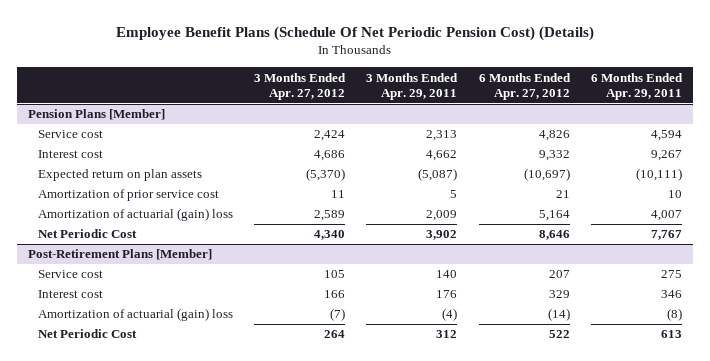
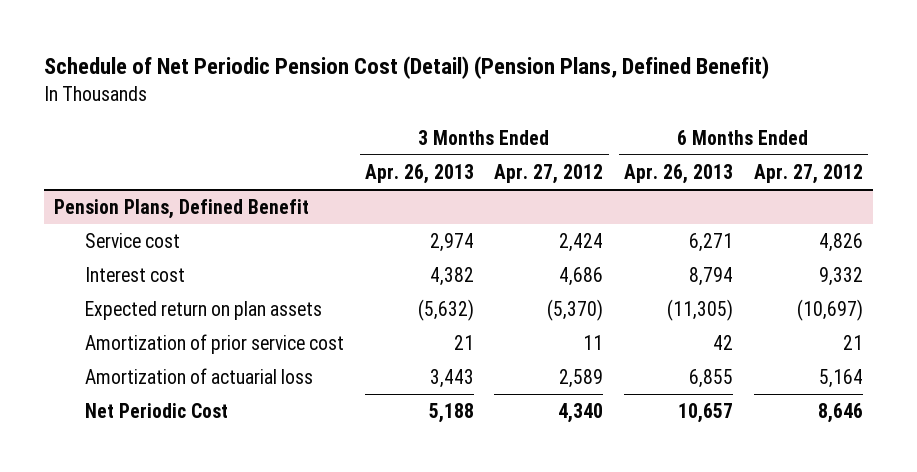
[115,26,594,42] Employee Benefit Plans (Schedule Of Net Periodic Pension Cost) (Details) -> [43,56,769,80] Schedule of Net Periodic Pension Cost (Detail) (Pension Plans, Defined Benefit)
[366,72,459,100] 3 Months Ended Apr. 29, 2011 -> none
[590,72,683,100] 6 Months Ended Apr. 29, 2011 -> none
none -> [364,164,474,185] Apr. 26, 2013
none -> [623,164,733,185] Apr. 26, 2013
[27,109,165,121] Pension Plans [Member] -> none
none -> [53,199,309,220] Pension Plans, Defined Benefit
[37,208,233,222] Amortization of actuarial (gain) loss -> [85,368,314,385] Amortization of actuarial loss
[27,249,212,261] Post-Retirement Plans [Member] -> none
[37,270,103,279] Service cost -> none
[37,290,103,299] Interest cost -> none
[37,308,233,322] Amortization of actuarial (gain) loss -> none
[37,329,137,339] Net Periodic Cost -> none

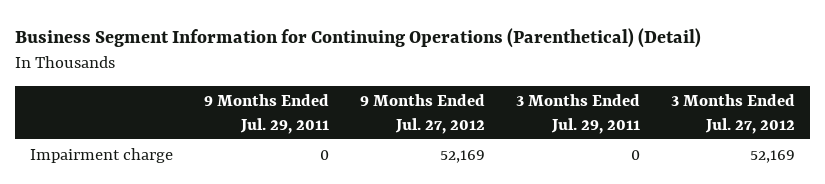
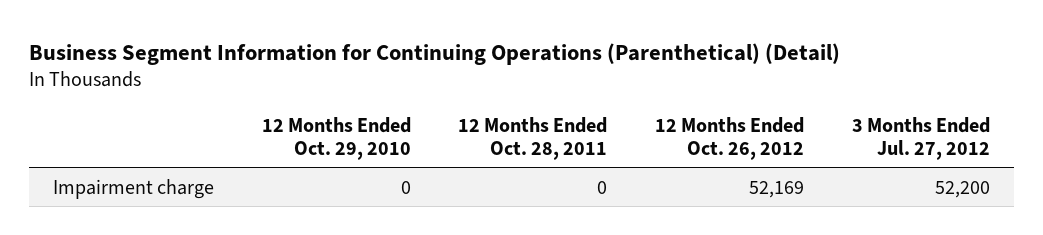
[204,93,330,134] 9 Months Ended Jul. 29, 2011 -> none
[360,93,486,134] 9 Months Ended Jul. 27, 2012 -> none
[515,93,640,134] 3 Months Ended Jul. 29, 2011 -> none
none -> [261,116,411,160] 12 Months Ended Oct. 29, 2010
none -> [458,116,608,160] 12 Months Ended Oct. 28, 2011
none -> [655,116,805,160] 12 Months Ended Oct. 26, 2012
[749,149,795,163] 52,169 -> [935,180,991,198] 52,200

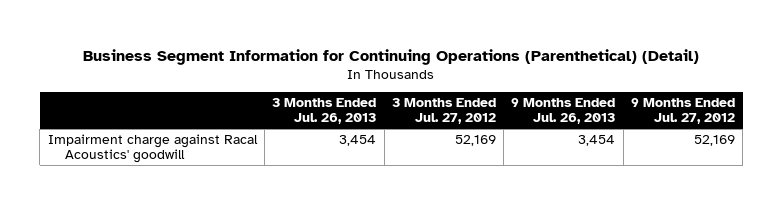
[261,116,411,160] 12 Months Ended Oct. 29, 2010 -> none
[458,116,608,160] 12 Months Ended Oct. 28, 2011 -> none
[655,116,805,160] 12 Months Ended Oct. 26, 2012 -> none
none -> [272,97,377,125] 3 Months Ended Jul. 26, 2013
none -> [511,97,616,125] 9 Months Ended Jul. 26, 2013
none -> [631,97,736,125] 9 Months Ended Jul. 27, 2012
[52,178,214,199] Impairment charge -> [47,133,258,164] Impairment charge against Racal Acoustics' goodwill
[935,180,991,198] 52,200 -> [454,134,496,146] 52,169

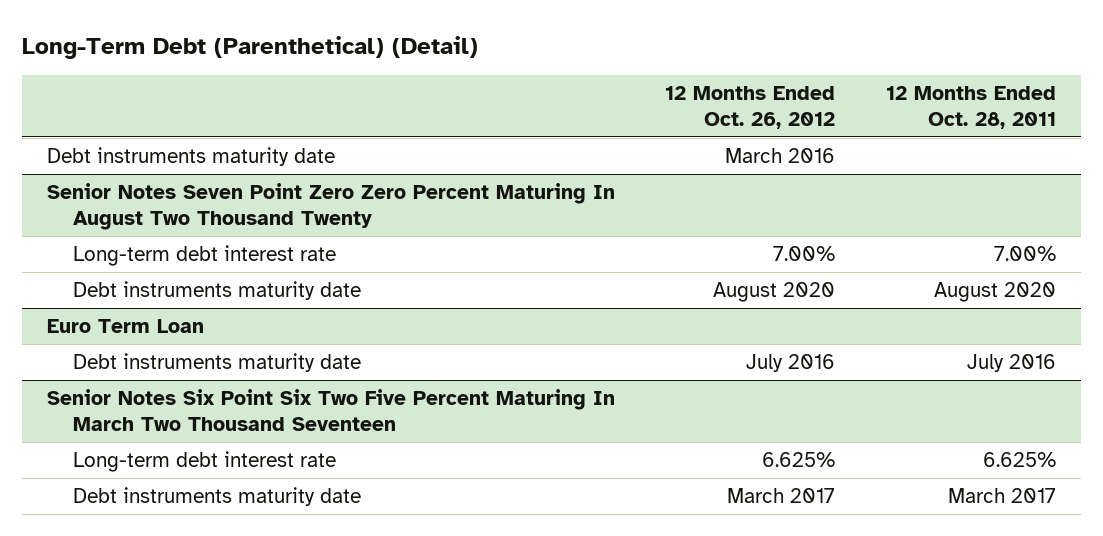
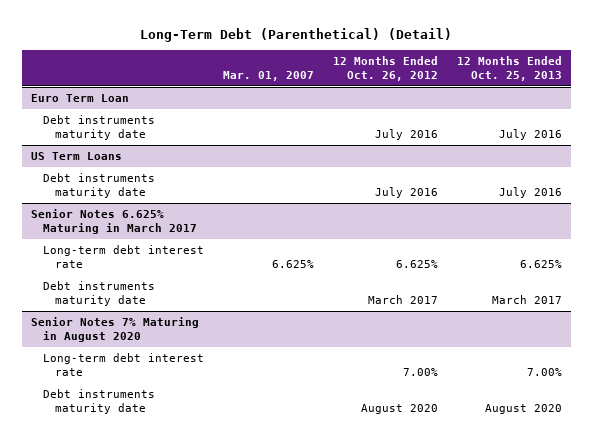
[885,86,1056,129] 12 Months Ended Oct. 28, 2011 -> none
none -> [223,71,315,82] Mar. 01, 2007
none -> [456,56,562,82] 12 Months Ended Oct. 25, 2013
[47,147,336,167] Debt instruments maturity date -> none
[47,183,616,230] Senior Notes Seven Point Zero Zero Percent Maturing In August Two Thousand Twenty -> none
[72,245,336,267] Long-term debt interest rate -> none
[72,281,361,301] Debt instruments maturity date -> none
[47,389,616,431] Senior Notes Six Point Six Two Five Percent Maturing In March Two Thousand Seventeen -> none
none -> [31,151,123,160] US Term Loans
none -> [43,172,156,198] Debt instruments maturity date
none -> [31,208,198,234] Senior Notes 6.625% Maturing in March 2017
none -> [31,316,200,342] Senior Notes 7% Maturing in August 2020
none -> [43,352,205,376] Long-term debt interest rate
none -> [43,388,156,414] Debt instruments maturity date

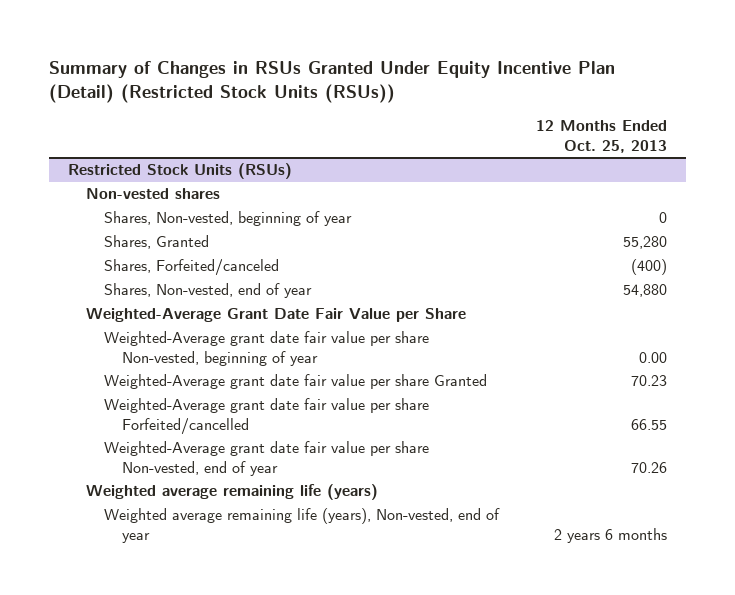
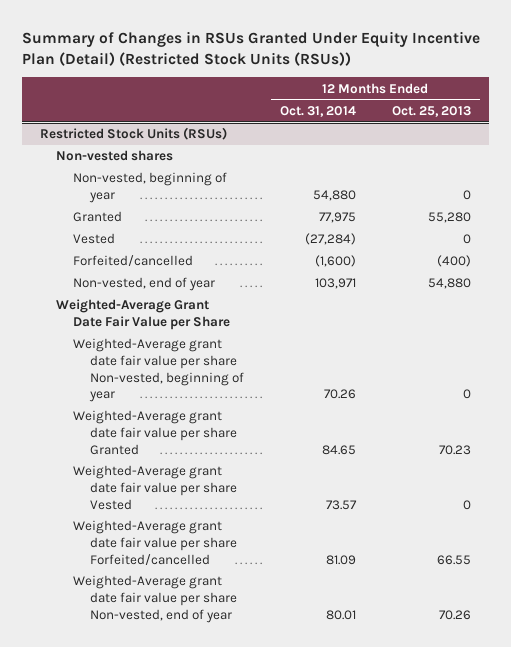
none -> [279,105,356,117] Oct. 31, 2014
[103,211,352,227] Shares, Non-vested, beginning of year -> [73,172,228,203] Non-vested, beginning of year
[103,235,209,250] Shares, Granted -> [73,211,123,223] Granted
none -> [73,233,116,245] Vested
[103,259,279,277] Shares, Forfeited/canceled -> [73,255,194,267] Forfeited/cancelled
[103,283,312,299] Shares, Non-vested, end of year -> [73,277,216,292] Non-vested, end of year
[639,352,668,364] 0.00 -> [462,389,471,400] 0
none -> [73,465,237,510] Weighted-Average grant date fair value per share Vested
[85,484,378,501] Weighted average remaining life (years) -> none
[103,508,500,544] Weighted average remaining life (years), Non-vested, end of year -> none

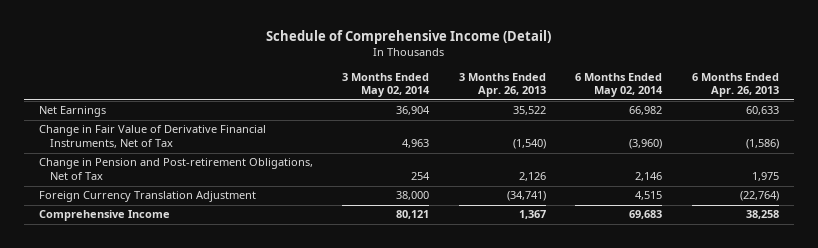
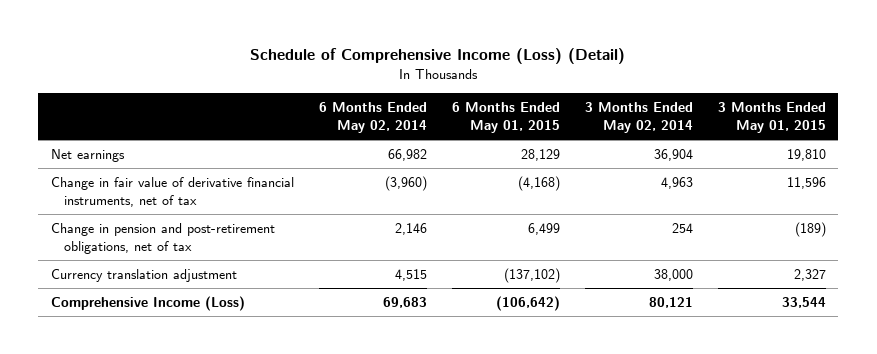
[265,29,551,44] Schedule of Comprehensive Income (Detail) -> [250,48,626,65] Schedule of Comprehensive Income (Loss) (Detail)
[458,72,546,98] 3 Months Ended Apr. 26, 2013 -> none
[692,72,780,98] 6 Months Ended Apr. 26, 2013 -> none
none -> [451,102,560,134] 6 Months Ended May 01, 2015
none -> [717,102,826,134] 3 Months Ended May 01, 2015
[38,106,106,118] Net Earnings -> [50,148,125,162] Net earnings
[38,125,266,149] Change in Fair Value of Derivative Financial Instruments, Net of Tax -> [50,176,294,207] Change in fair value of derivative financial instruments, net of tax
[38,158,313,181] Change in Pension and Post-retirement Obligations, Net of Tax -> [50,222,275,254] Change in pension and post-retirement obligations, net of tax
[38,191,256,203] Foreign Currency Translation Adjustment -> [50,268,237,282] Currency translation adjustment
[38,210,170,222] Comprehensive Income -> [50,295,245,311] Comprehensive Income (Loss)

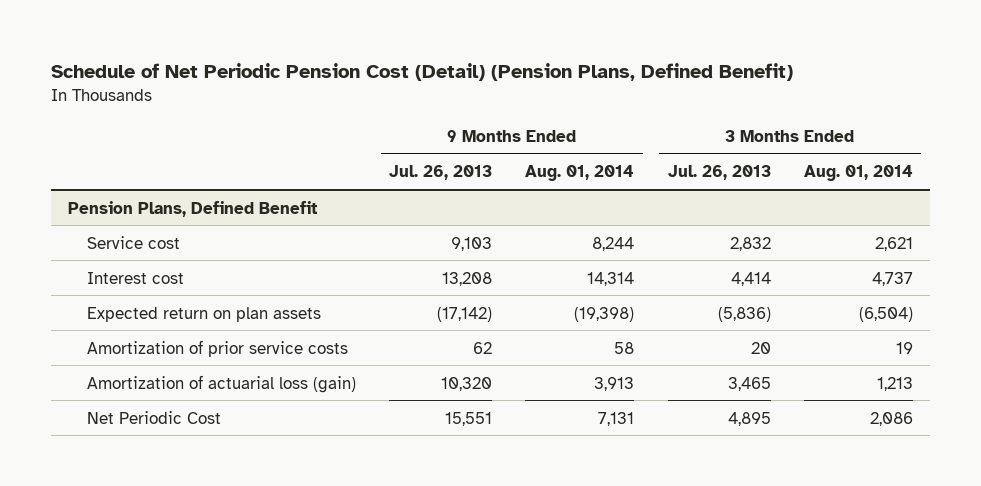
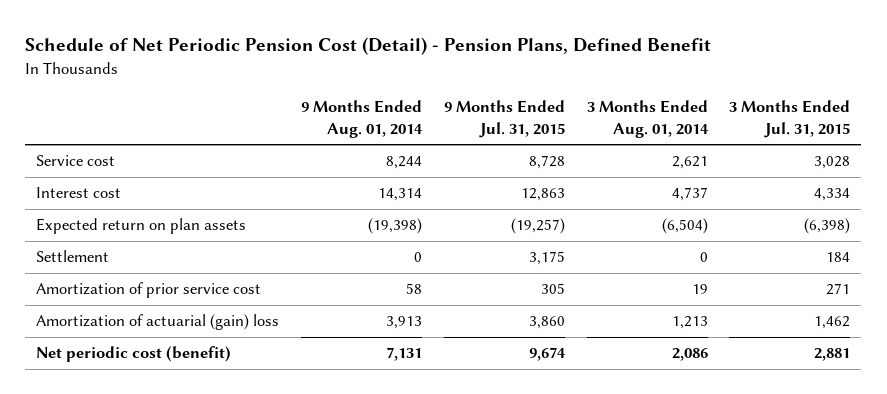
[51,63,794,82] Schedule of Net Periodic Pension Cost (Detail) (Pension Plans, Defined Benefit) -> [25,37,712,56] Schedule of Net Periodic Pension Cost (Detail) - Pension Plans, Defined Benefit
[389,165,493,181] Jul. 26, 2013 -> none
[667,165,771,181] Jul. 26, 2013 -> none
none -> [443,100,565,138] 9 Months Ended Jul. 31, 2015
none -> [729,100,851,138] 3 Months Ended Jul. 31, 2015
[67,200,318,217] Pension Plans, Defined Benefit -> none
none -> [36,250,110,263] Settlement
[86,339,348,357] Amortization of prior service costs -> [36,282,262,299] Amortization of prior service cost
[86,374,356,393] Amortization of actuarial loss (gain) -> [36,314,280,331] Amortization of actuarial (gain) loss
[86,410,221,424] Net Periodic Cost -> [36,346,232,363] Net periodic cost (benefit)

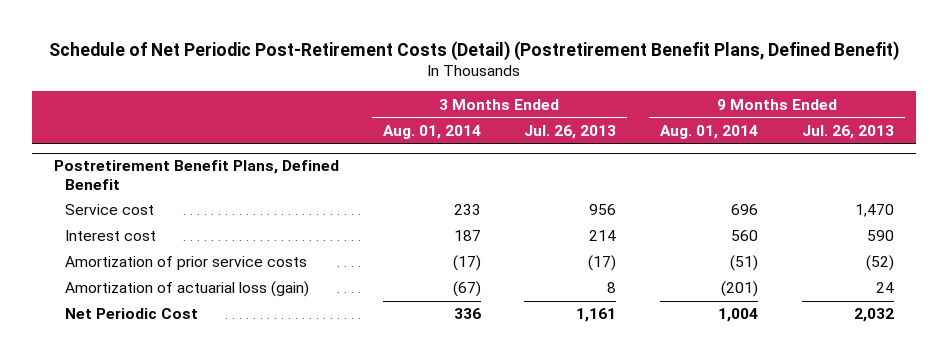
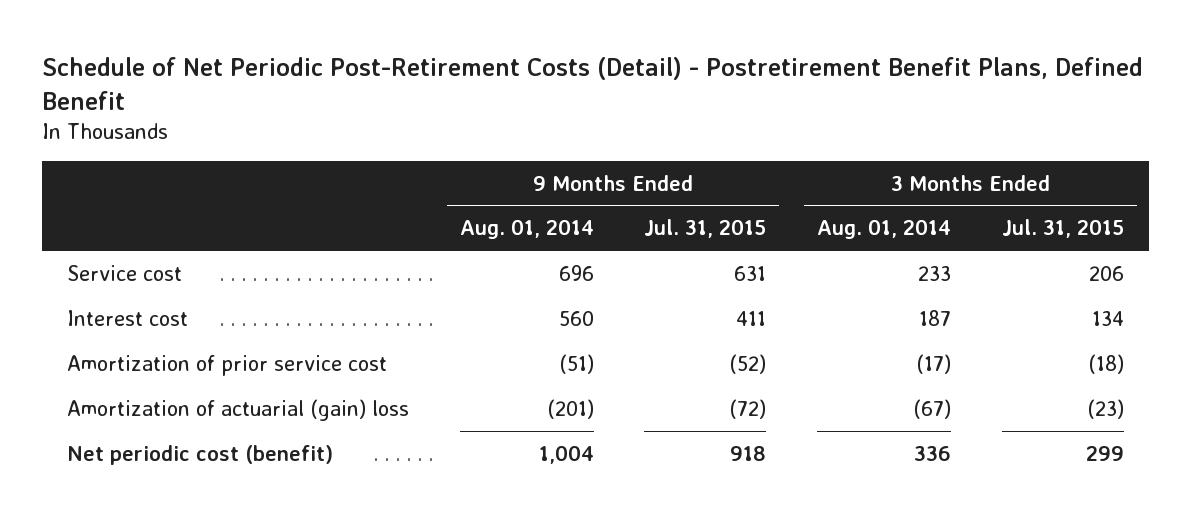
[48,40,899,61] Schedule of Net Periodic Post-Retirement Costs (Detail) (Postretirement Benefit Plans, Defined Benefit) -> [41,56,1143,110] Schedule of Net Periodic Post-Retirement Costs (Detail) - Postretirement Benefit Plans, Defined Benefit
[524,124,617,139] Jul. 26, 2013 -> none
[802,124,895,139] Jul. 26, 2013 -> none
none -> [644,219,767,239] Jul. 31, 2015
none -> [1001,219,1124,239] Jul. 31, 2015
[53,160,339,190] Postretirement Benefit Plans, Defined Benefit -> none
[65,256,308,271] Amortization of prior service costs -> [67,354,388,376] Amortization of prior service cost
[65,281,310,298] Amortization of actuarial loss (gain) -> [67,398,410,421] Amortization of actuarial (gain) loss
[65,308,199,320] Net Periodic Cost -> [67,444,334,465] Net periodic cost (benefit)

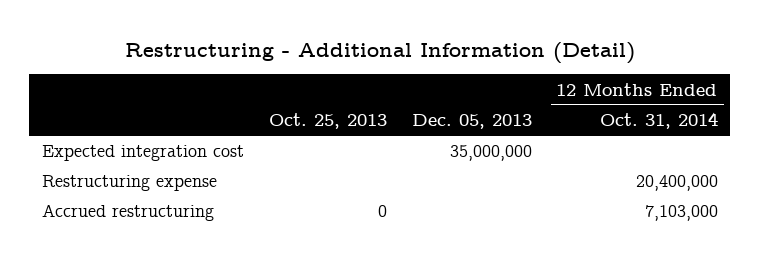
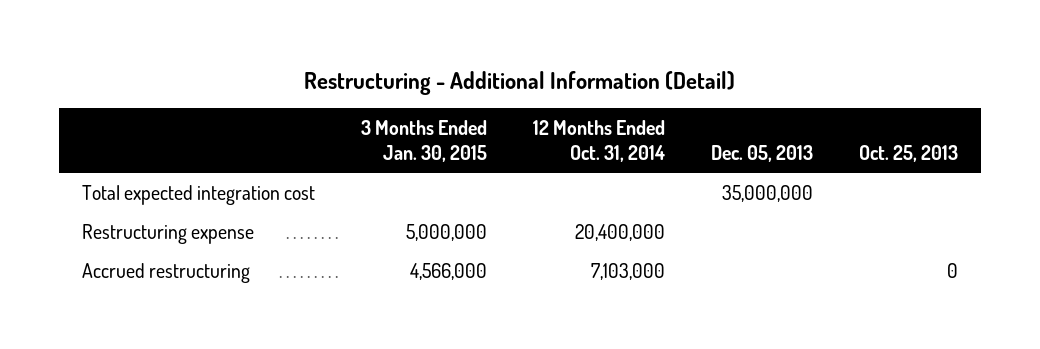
none -> [360,119,487,162] 3 Months Ended Jan. 30, 2015
[41,145,244,162] Expected integration cost -> [81,184,315,205] Total expected integration cost

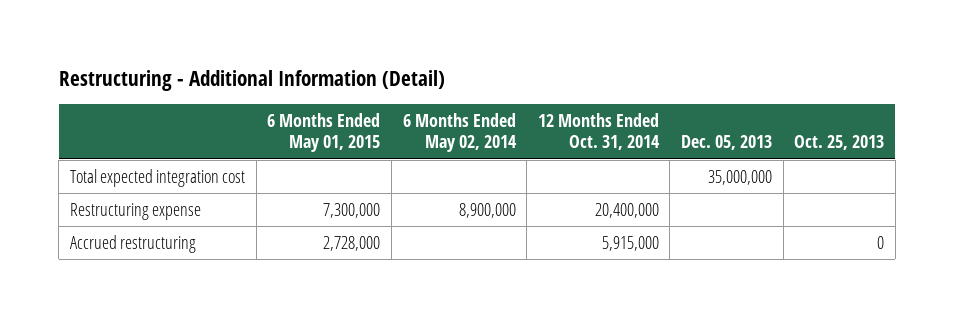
[360,119,487,162] 3 Months Ended Jan. 30, 2015 -> none
none -> [267,112,381,153] 6 Months Ended May 01, 2015
none -> [402,112,517,153] 6 Months Ended May 02, 2014
[591,262,666,280] 7,103,000 -> [601,235,659,251] 5,915,000

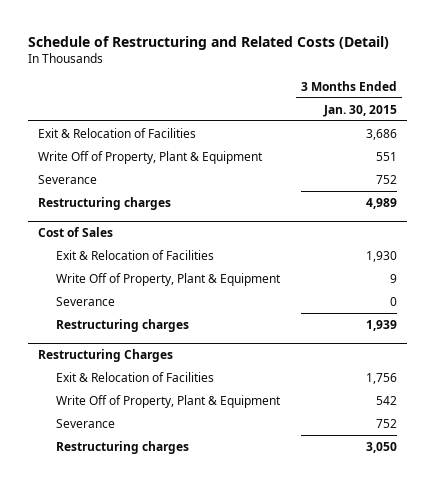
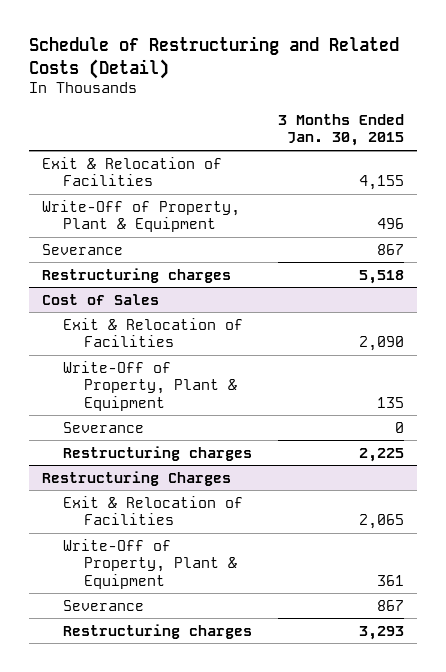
[365,128,397,140] 3,686 -> [358,175,404,191] 4,155
[38,150,264,164] Write Off of Property, Plant & Equipment -> [42,199,241,233] Write-Off of Property, Plant & Equipment
[375,151,397,161] 551 -> [376,218,404,230] 496
[375,174,397,184] 752 -> [376,243,404,255] 867
[365,197,397,209] 4,989 -> [358,269,404,284] 5,518
[365,250,397,262] 1,930 -> [358,336,404,352] 2,090
[56,272,282,286] Write Off of Property, Plant & Equipment -> [62,360,237,411] Write-Off of Property, Plant & Equipment
[389,273,397,283] 9 -> [376,396,404,408] 135
[365,319,397,331] 1,939 -> [358,447,404,462] 2,225
[365,372,397,384] 1,756 -> [358,514,404,530] 2,065
[56,394,282,408] Write Off of Property, Plant & Equipment -> [62,538,237,589] Write-Off of Property, Plant & Equipment
[375,395,397,405] 542 -> [376,574,404,586] 361
[375,418,397,428] 752 -> [376,599,404,611] 867
[365,441,397,453] 3,050 -> [358,625,404,640] 3,293

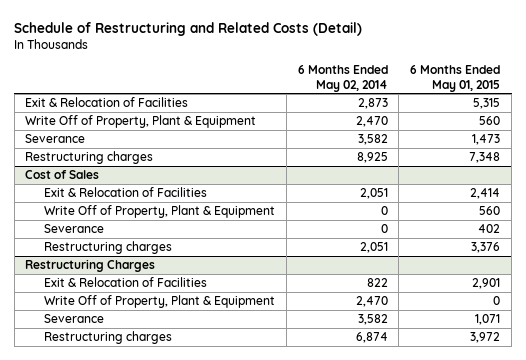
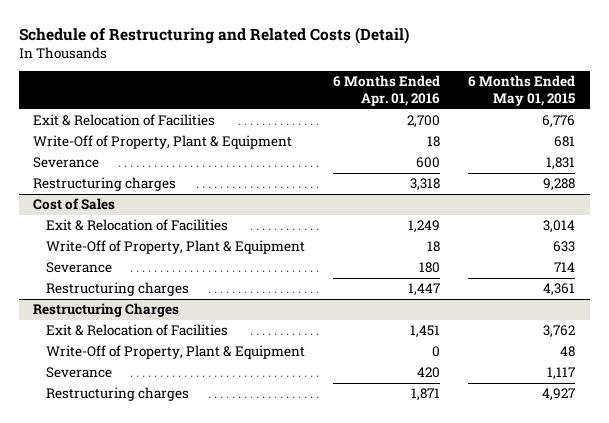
[297,64,388,92] 6 Months Ended May 02, 2014 -> none
none -> [332,75,440,106] 6 Months Ended Apr. 01, 2016
[473,98,501,110] 5,315 -> [542,115,576,129] 6,776
[25,115,257,129] Write Off of Property, Plant & Equipment -> [33,135,293,150] Write-Off of Property, Plant & Equipment
[479,116,501,126] 560 -> [554,136,576,148] 681
[472,134,501,146] 1,473 -> [546,157,576,171] 1,831
[469,152,501,164] 7,348 -> [543,178,576,192] 9,288
[470,188,501,200] 2,414 -> [543,220,576,234] 3,014
[44,205,276,219] Write Off of Property, Plant & Equipment -> [45,240,305,255] Write-Off of Property, Plant & Equipment
[479,206,501,216] 560 -> [553,241,576,253] 633
[478,224,501,234] 402 -> [554,262,576,273] 714
[471,242,501,254] 3,376 -> [543,283,576,297] 4,361
[472,278,501,290] 2,901 -> [543,325,576,339] 3,762
[44,295,276,309] Write Off of Property, Plant & Equipment -> [45,345,305,360] Write-Off of Property, Plant & Equipment
[493,296,501,306] 0 -> [560,346,576,358] 48
[475,314,501,326] 1,071 -> [547,367,576,381] 1,117
[470,332,501,344] 3,972 -> [542,388,576,402] 4,927

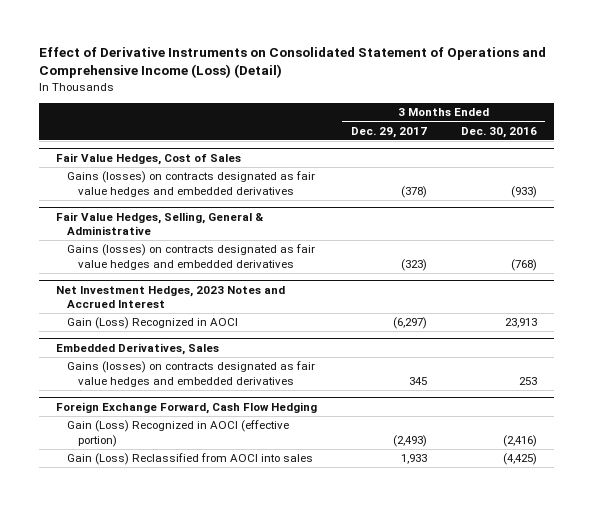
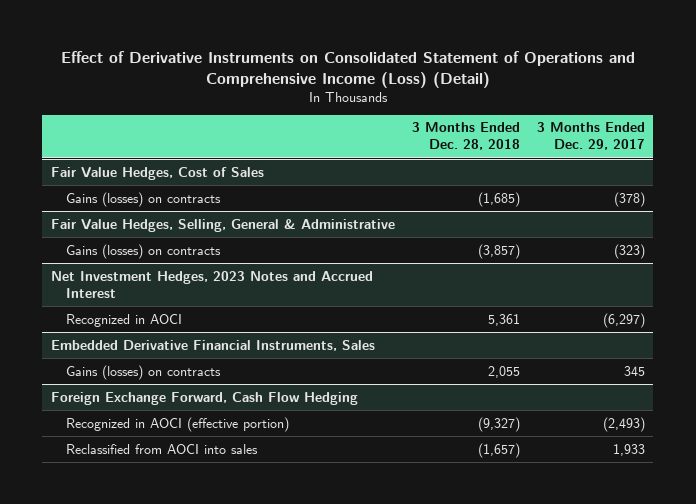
[460,126,537,138] Dec. 30, 2016 -> none
none -> [411,122,520,151] 3 Months Ended Dec. 28, 2018
[67,171,316,197] Gains (losses) on contracts designated as fair value hedges and embedded derivatives -> [66,191,222,207] Gains (losses) on contracts
[67,244,316,270] Gains (losses) on contracts designated as fair value hedges and embedded derivatives -> [66,243,222,259] Gains (losses) on contracts
[55,342,219,355] Embedded Derivatives, Sales -> none
[67,317,239,330] Gain (Loss) Recognized in AOCI -> [66,313,183,327] Recognized in AOCI
none -> [50,339,375,351] Embedded Derivative Financial Instruments, Sales
[67,361,316,387] Gains (losses) on contracts designated as fair value hedges and embedded derivatives -> [66,364,222,380] Gains (losses) on contracts
[67,420,290,447] Gain (Loss) Recognized in AOCI (effective portion) -> [66,416,290,432] Recognized in AOCI (effective portion)
[67,453,314,466] Gain (Loss) Reclassified from AOCI into sales -> [66,443,259,454] Reclassified from AOCI into sales

